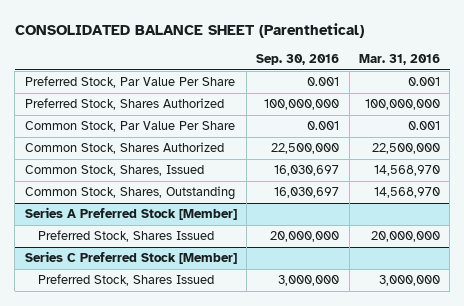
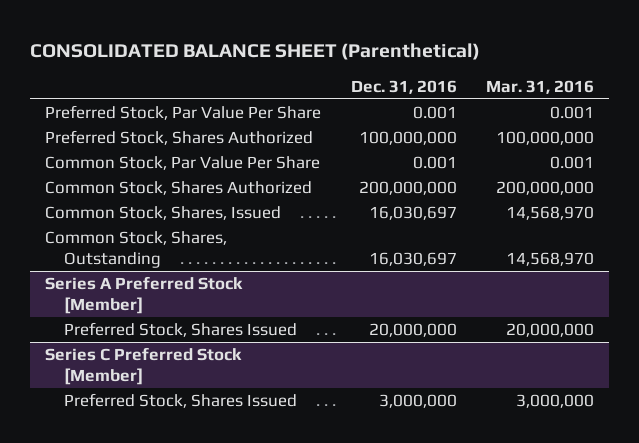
[256,53,340,65] Sep. 30, 2016 -> none
none -> [350,79,457,94] Dec. 31, 2016
[371,143,440,155] 22,500,000 -> [496,181,595,196] 200,000,000

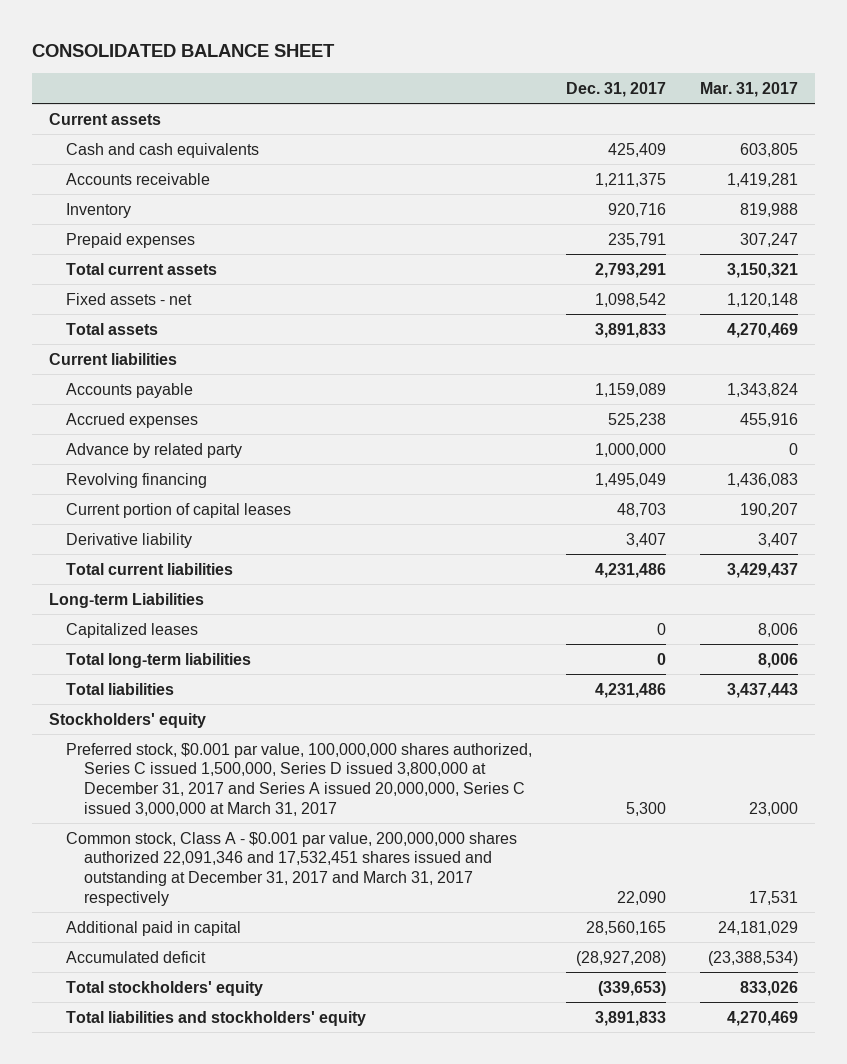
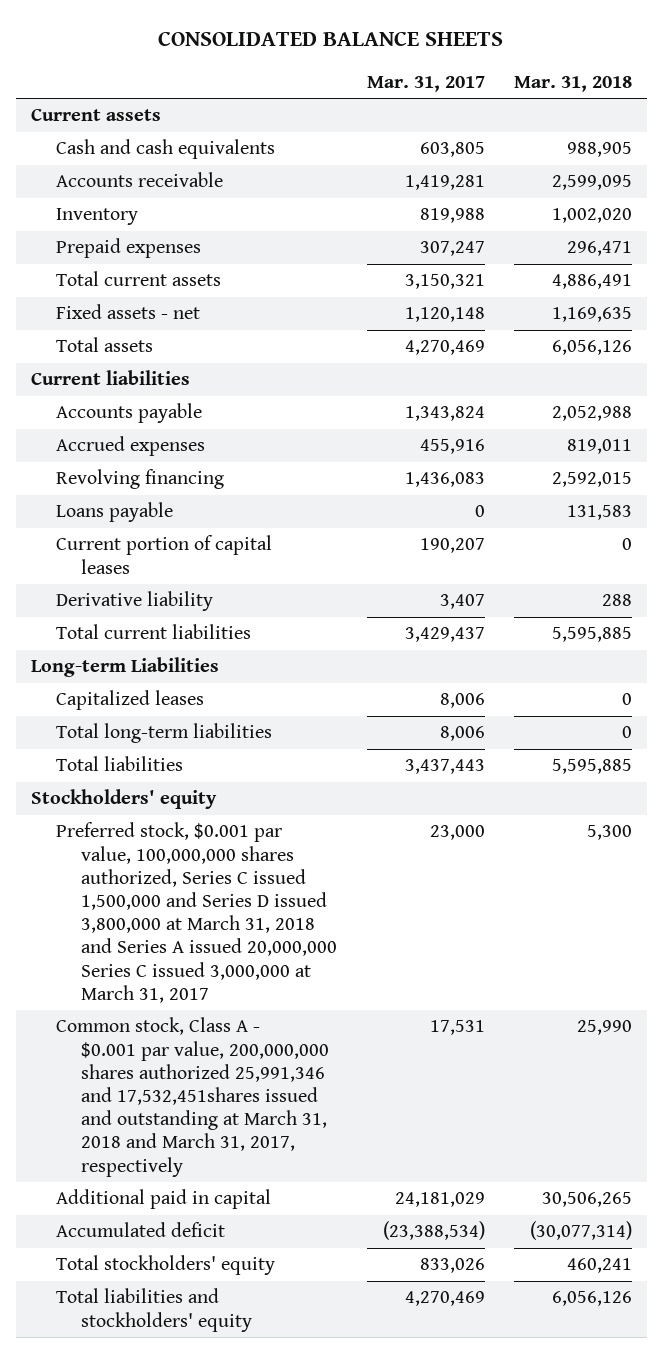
[31,43,335,57] CONSOLIDATED BALANCE SHEET -> [158,31,504,47] CONSOLIDATED BALANCE SHEETS
[566,81,667,97] Dec. 31, 2017 -> none
none -> [514,76,633,93] Mar. 31, 2018
[66,442,243,458] Advance by related party -> none
none -> [56,502,174,523] Loans payable
[66,742,533,816] Preferred stock, $0.001 par value, 100,000,000 shares authorized, Series C issued 1,500,000, Series D issued 3,800,000 at December 31, 2017 and Series A issued 20,000,000, Series C issued 3,000,000 at March 31, 2017 -> [56,822,338,1003] Preferred stock, $0.001 par value, 100,000,000 shares authorized, Series C issued 1,500,000 and Series D issued 3,800,000 at March 31, 2018 and Series A issued 20,000,000 Series C issued 3,000,000 at March 31, 2017
[66,831,518,906] Common stock, Class A - $0.001 par value, 200,000,000 shares authorized 22,091,346 and 17,532,451 shares issued and outstanding at December 31, 2017 and March 31, 2017 respectively -> [56,1017,330,1177] Common stock, Class A - $0.001 par value, 200,000,000 shares authorized 25,991,346 and 17,532,451shares issued and outstanding at March 31, 2018 and March 31, 2017, respectively

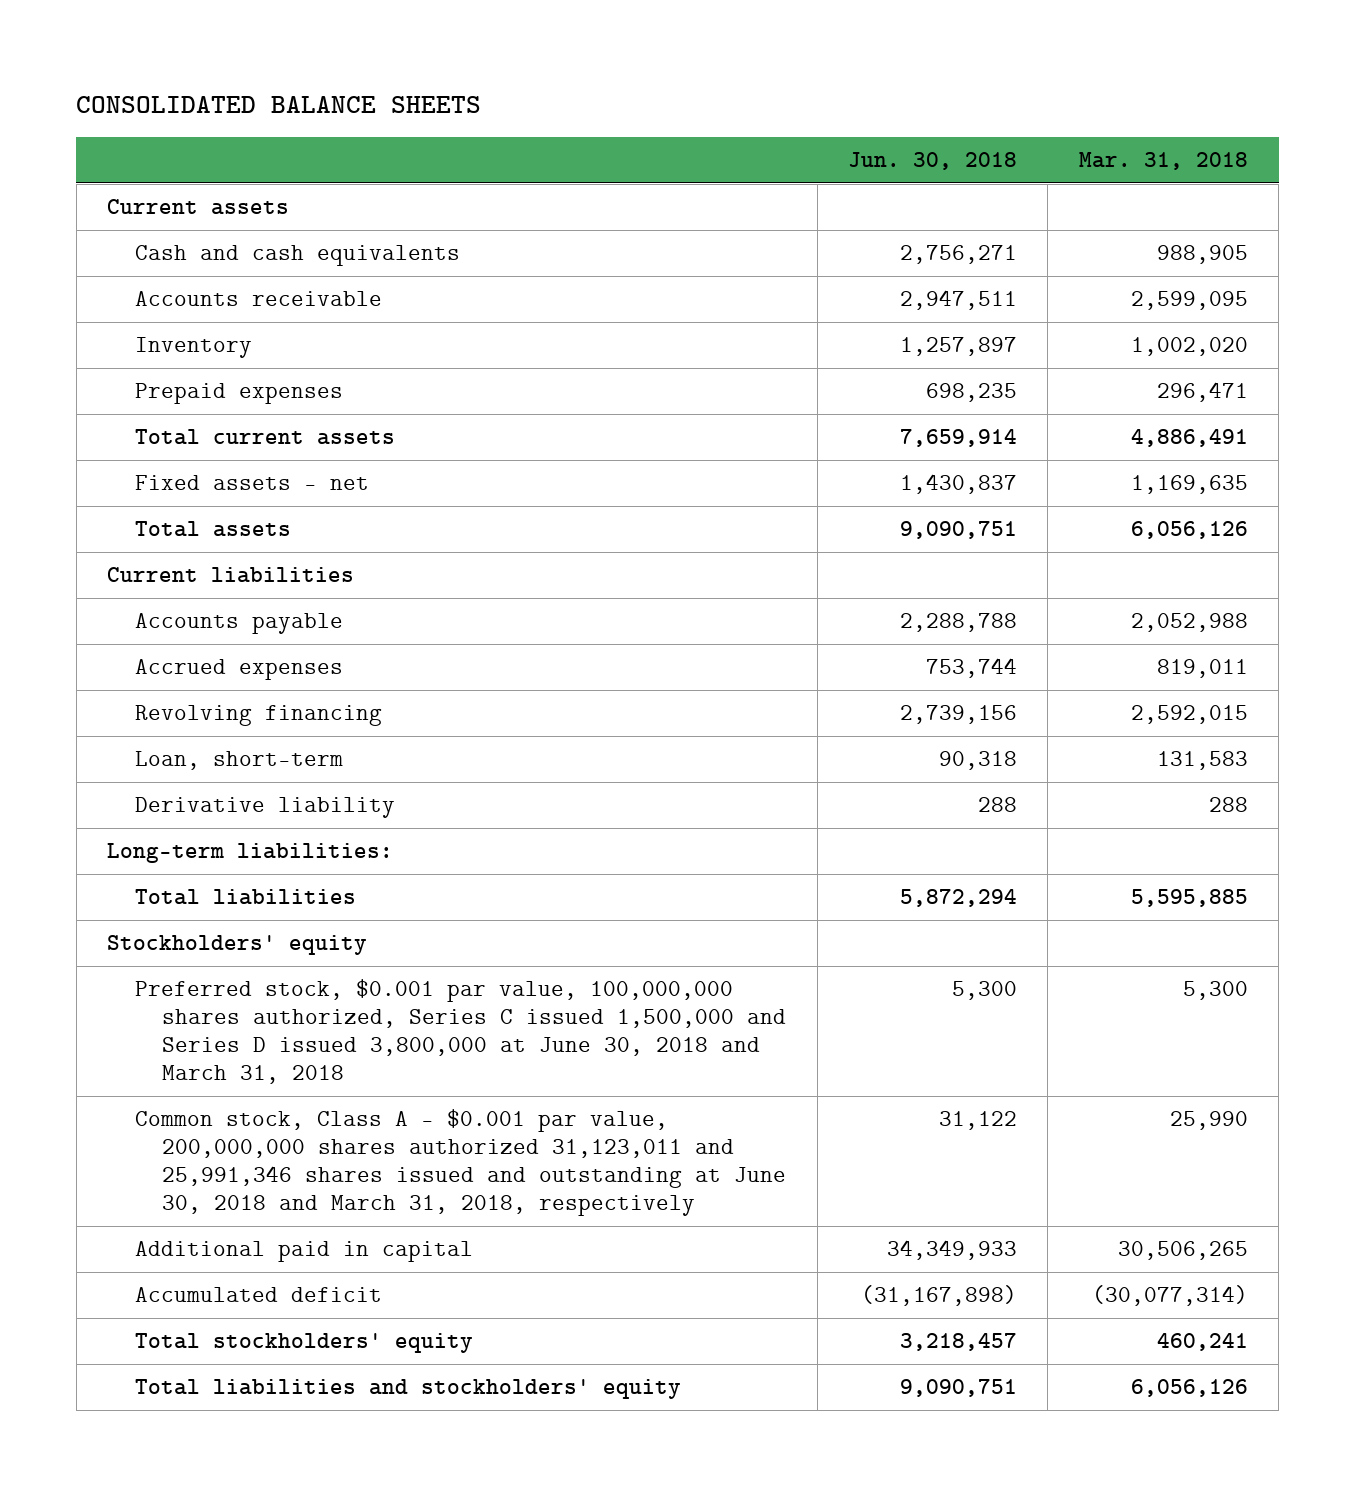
[366,76,485,93] Mar. 31, 2017 -> none
none -> [848,152,1018,171] Jun. 30, 2018
[56,535,273,574] Current portion of capital leases -> none
[56,502,174,523] Loans payable -> [134,751,343,771] Loan, short-term
[56,624,252,640] Total current liabilities -> none
[56,690,205,711] Capitalized leases -> none
[56,723,273,744] Total long-term liabilities -> none
[30,657,219,678] Long-term Liabilities -> [106,843,393,864] Long-term liabilities:
[56,822,338,1003] Preferred stock, $0.001 par value, 100,000,000 shares authorized, Series C issued 1,500,000 and Series D issued 3,800,000 at March 31, 2018 and Series A issued 20,000,000 Series C issued 3,000,000 at March 31, 2017 -> [134,979,787,1085] Preferred stock, $0.001 par value, 100,000,000 shares authorized, Series C issued 1,500,000 and Series D issued 3,800,000 at June 30, 2018 and March 31, 2018
[56,1017,330,1177] Common stock, Class A - $0.001 par value, 200,000,000 shares authorized 25,991,346 and 17,532,451shares issued and outstanding at March 31, 2018 and March 31, 2017, respectively -> [134,1109,787,1217] Common stock, Class A - $0.001 par value, 200,000,000 shares authorized 31,123,011 and 25,991,346 shares issued and outstanding at June 30, 2018 and March 31, 2018, respectively

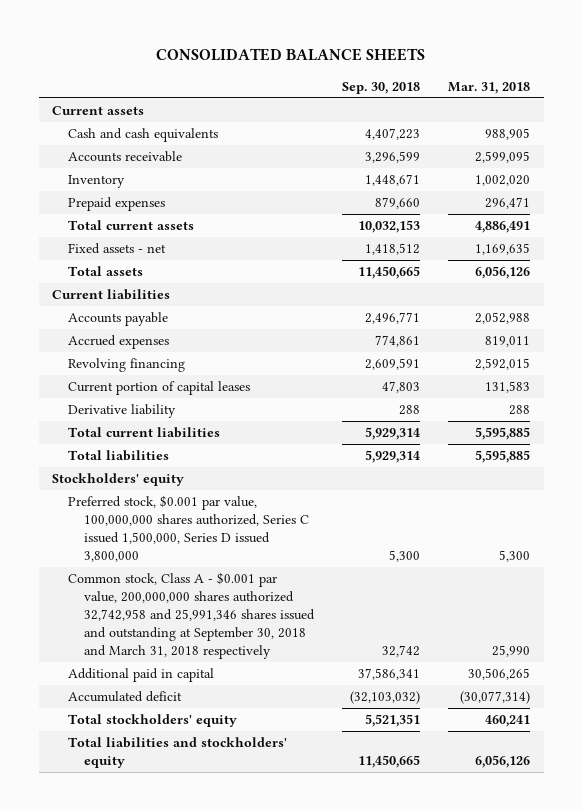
[848,152,1018,171] Jun. 30, 2018 -> none
none -> [341,81,420,94] Sep. 30, 2018
[134,751,343,771] Loan, short-term -> [68,381,251,396] Current portion of capital leases
[106,843,393,864] Long-term liabilities: -> none
none -> [68,427,221,439] Total current liabilities
[134,979,787,1085] Preferred stock, $0.001 par value, 100,000,000 shares authorized, Series C issued 1,500,000 and Series D issued 3,800,000 at June 30, 2018 and March 31, 2018 -> [68,495,310,563] Preferred stock, $0.001 par value, 100,000,000 shares authorized, Series C issued 1,500,000, Series D issued 3,800,000
[134,1109,787,1217] Common stock, Class A - $0.001 par value, 200,000,000 shares authorized 31,123,011 and 25,991,346 shares issued and outstanding at June 30, 2018 and March 31, 2018, respectively -> [68,572,316,660] Common stock, Class A - $0.001 par value, 200,000,000 shares authorized 32,742,958 and 25,991,346 shares issued and outstanding at September 30, 2018 and March 31, 2018 respectively

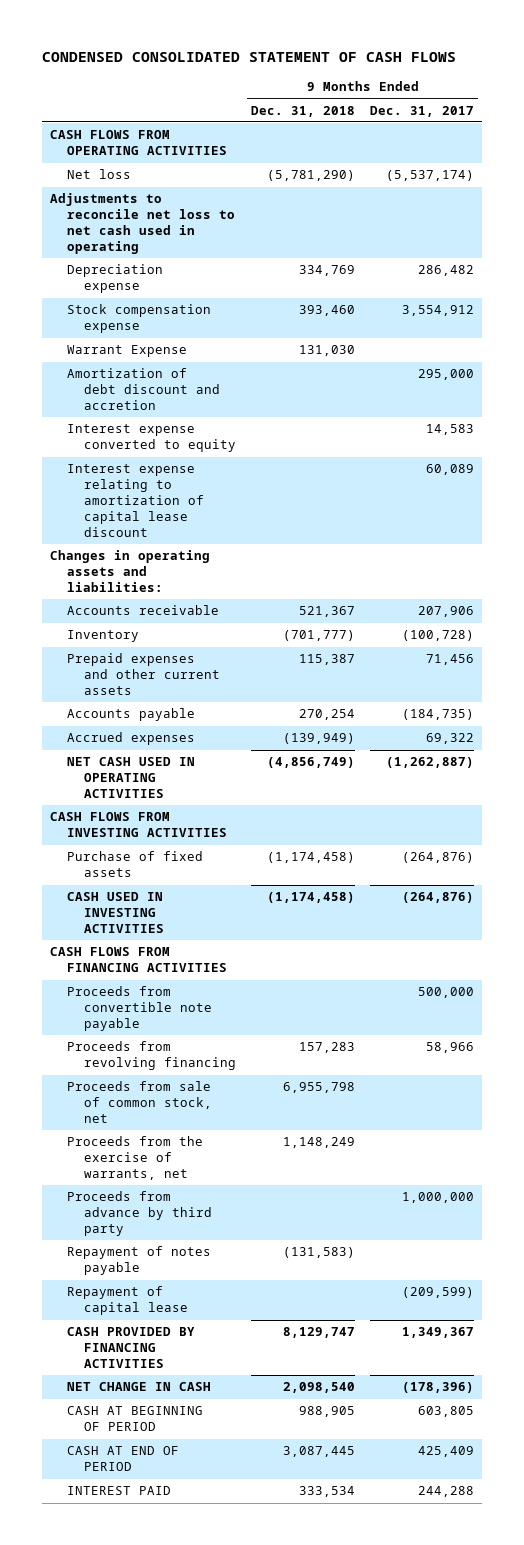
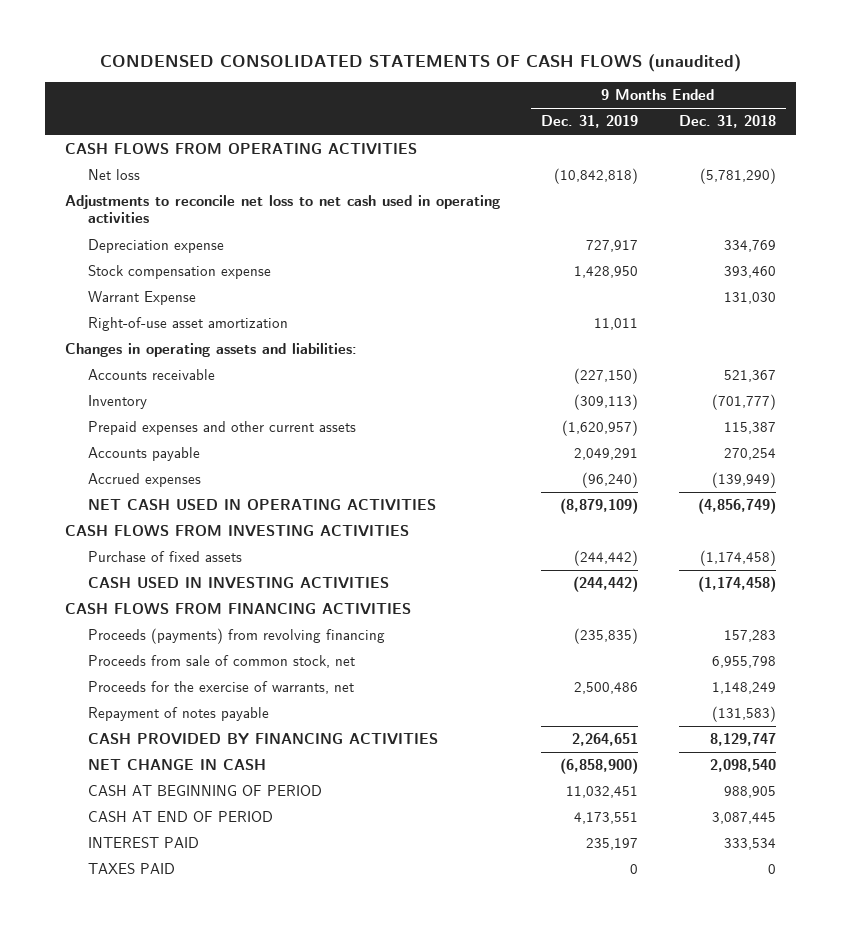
[41,51,456,62] CONDENSED CONSOLIDATED STATEMENT OF CASH FLOWS -> [99,54,741,73] CONDENSED CONSOLIDATED STATEMENTS OF CASH FLOWS (unaudited)
[370,105,475,117] Dec. 31, 2017 -> none
none -> [541,115,639,129] Dec. 31, 2019
[49,193,235,254] Adjustments to reconcile net loss to net cash used in operating -> [65,195,501,224] Adjustments to reconcile net loss to net cash used in operating activities
[66,368,220,411] Amortization of debt discount and accretion -> none
[66,424,236,453] Interest expense converted to equity -> none
[66,464,204,537] Interest expense relating to amortization of capital lease discount -> none
none -> [88,317,289,332] Right-of-use asset amortization
[66,986,212,1032] Proceeds from convertible note payable -> none
[66,1041,236,1071] Proceeds from revolving financing -> [88,628,386,645] Proceeds (payments) from revolving financing
[66,1191,212,1237] Proceeds from advance by third party -> none
[66,1136,203,1181] Proceeds from the exercise of warrants, net -> [88,681,355,695] Proceeds for the exercise of warrants, net
[66,1286,188,1316] Repayment of capital lease -> none
none -> [88,863,176,875] TAXES PAID

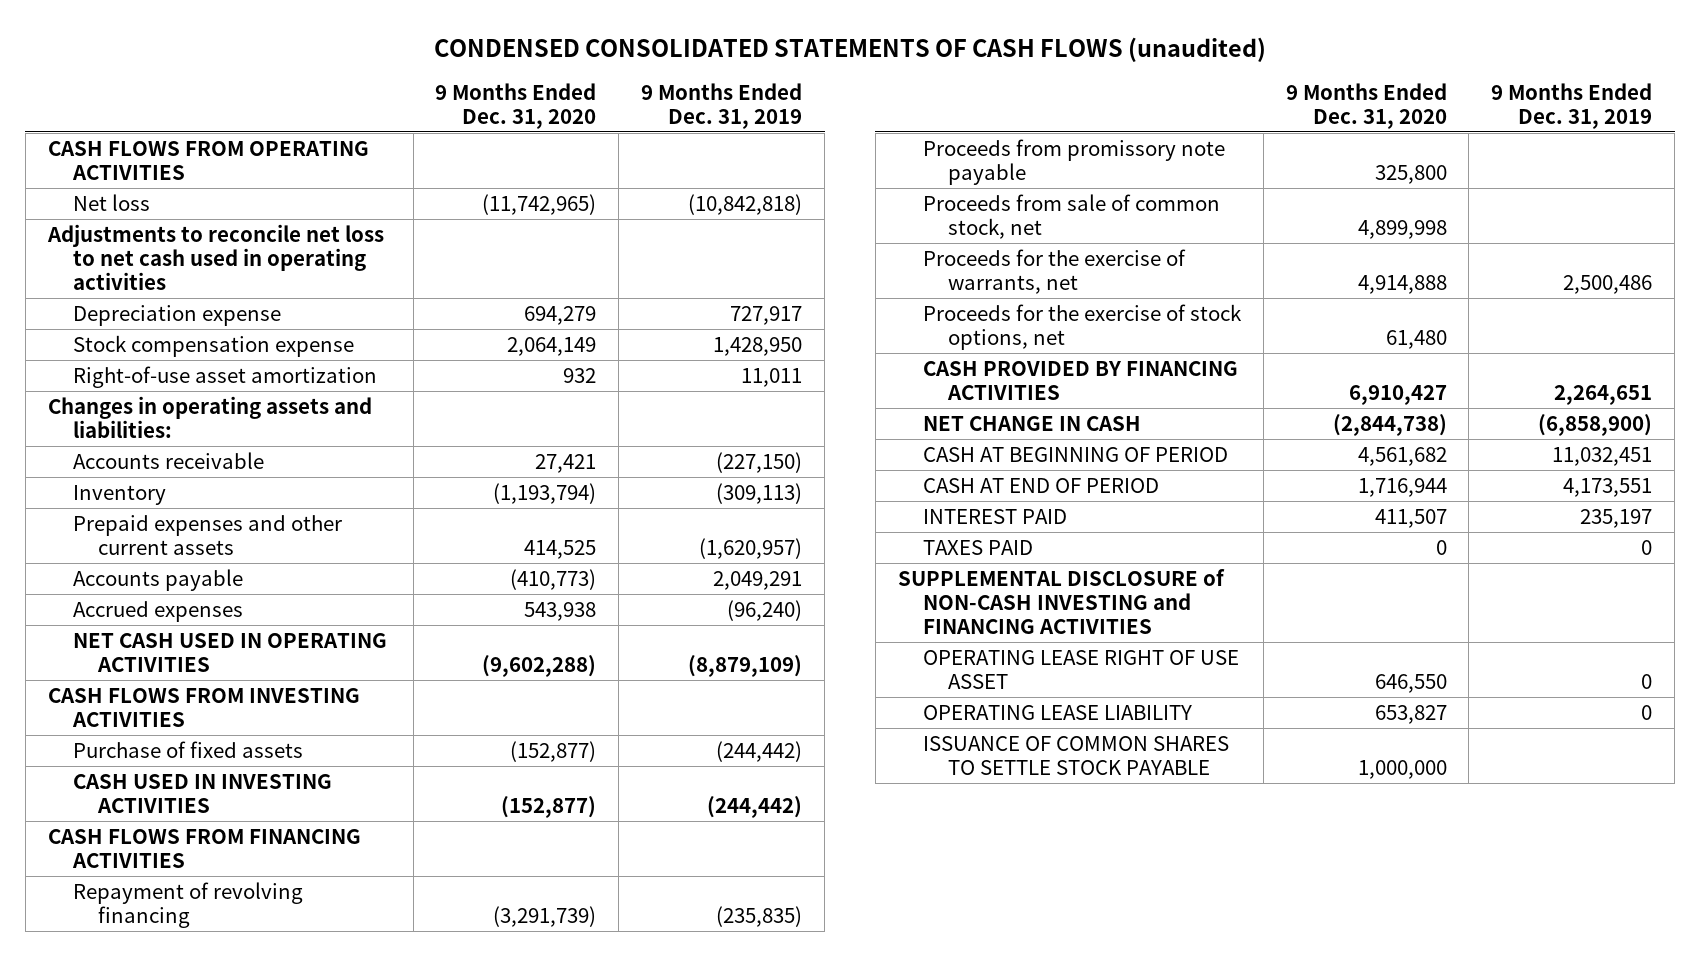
[678,115,776,129] Dec. 31, 2018 -> none
none -> [435,82,597,129] 9 Months Ended Dec. 31, 2020
[88,291,197,306] Warrant Expense -> none
[88,628,386,645] Proceeds (payments) from revolving financing -> [72,881,303,928] Repayment of revolving financing
none -> [922,138,1225,185] Proceeds from promissory note payable
[88,707,270,722] Repayment of notes payable -> none
none -> [922,303,1242,350] Proceeds for the exercise of stock options, net
none -> [897,568,1225,635] SUPPLEMENTAL DISCLOSURE of NON-CASH INVESTING and FINANCING ACTIVITIES
none -> [922,649,1239,689] OPERATING LEASE RIGHT OF USE ASSET
none -> [922,704,1192,720] OPERATING LEASE LIABILITY
none -> [922,735,1229,775] ISSUANCE OF COMMON SHARES TO SETTLE STOCK PAYABLE

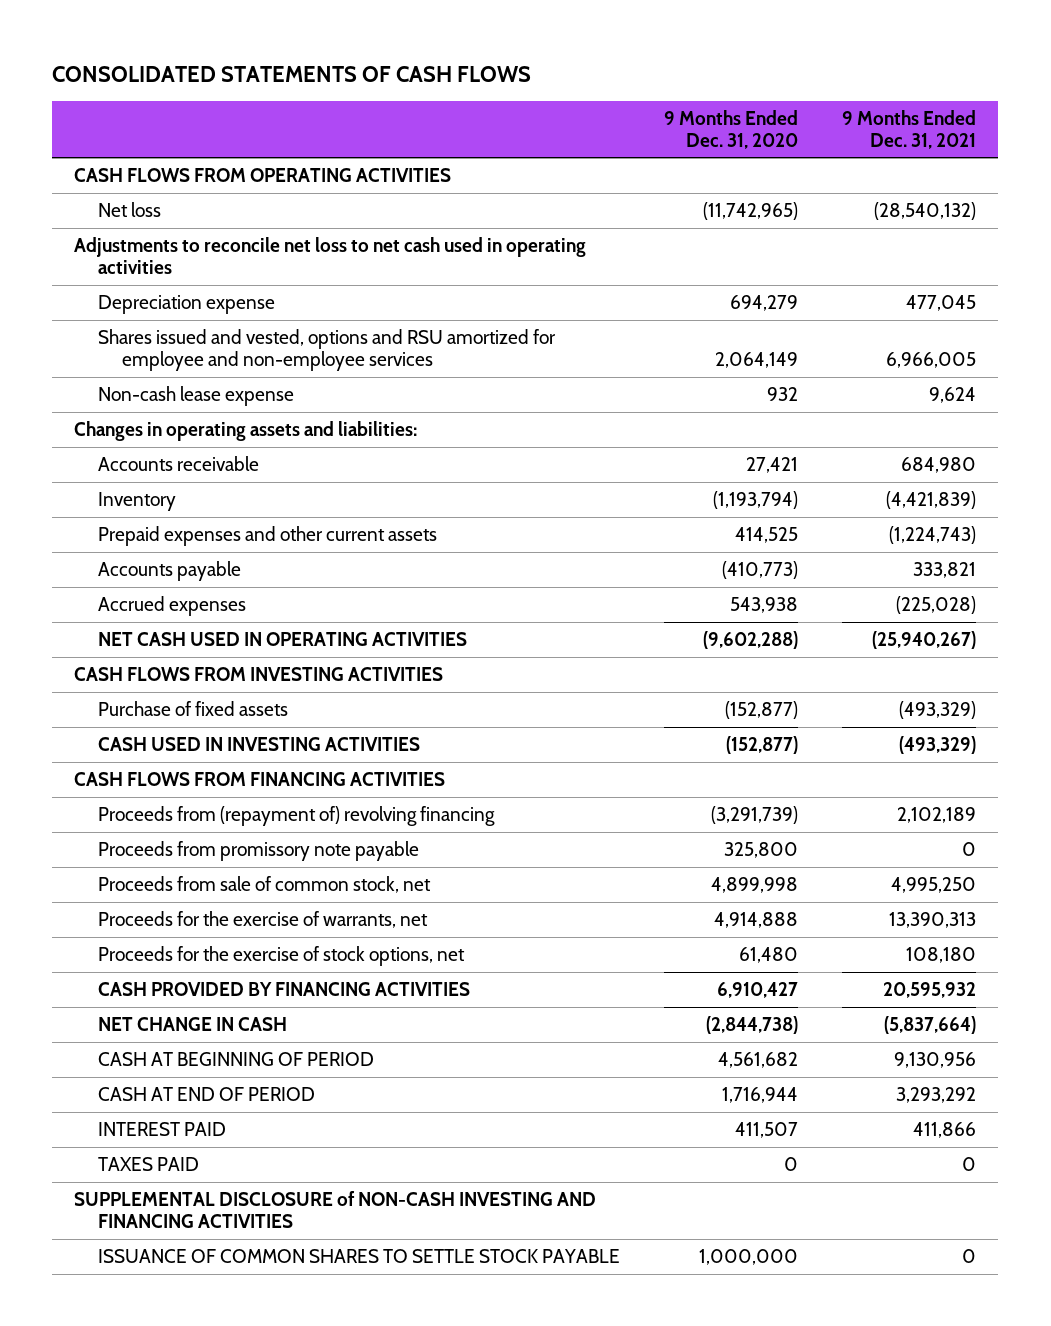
[433,36,1266,62] CONDENSED CONSOLIDATED STATEMENTS OF CASH FLOWS (unaudited) -> [52,65,532,82] CONSOLIDATED STATEMENTS OF CASH FLOWS
[641,82,803,129] 9 Months Ended Dec. 31, 2019 -> none
none -> [842,109,977,149] 9 Months Ended Dec. 31, 2021
[72,334,354,357] Stock compensation expense -> [98,328,557,371] Shares issued and vested, options and RSU amortized for employee and non-employee services
[72,365,377,388] Right-of-use asset amortization -> [98,385,295,406] Non-cash lease expense
[72,881,303,928] Repayment of revolving financing -> [98,805,496,826] Proceeds from (repayment of) revolving financing
[922,649,1239,689] OPERATING LEASE RIGHT OF USE ASSET -> none
[922,704,1192,720] OPERATING LEASE LIABILITY -> none
[897,568,1225,635] SUPPLEMENTAL DISCLOSURE of NON-CASH INVESTING and FINANCING ACTIVITIES -> [74,1190,597,1228] SUPPLEMENTAL DISCLOSURE of NON-CASH INVESTING AND FINANCING ACTIVITIES

